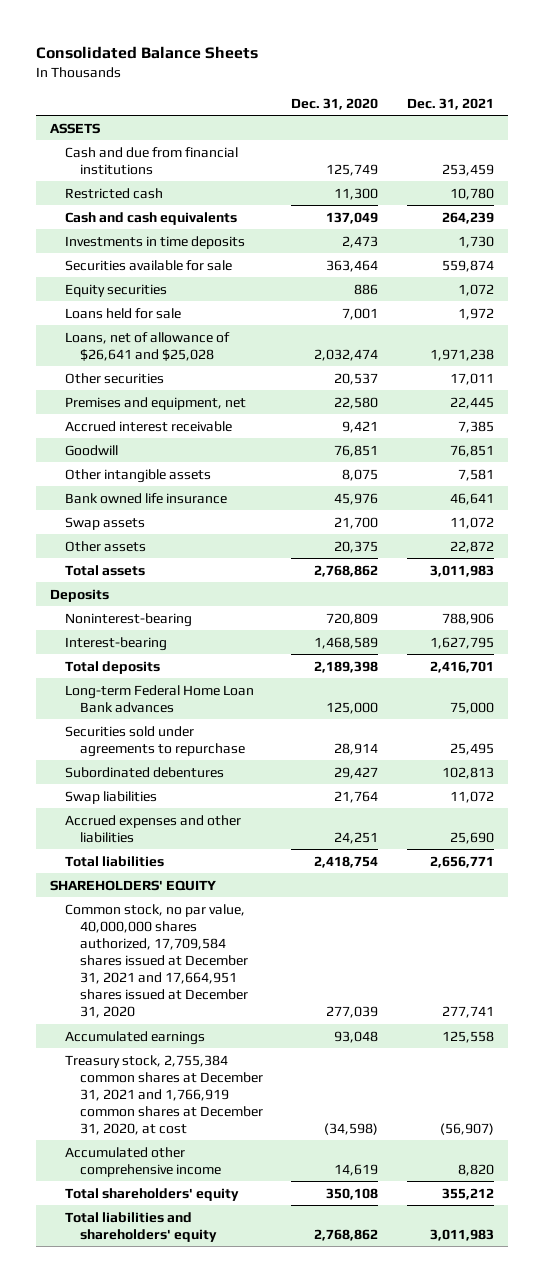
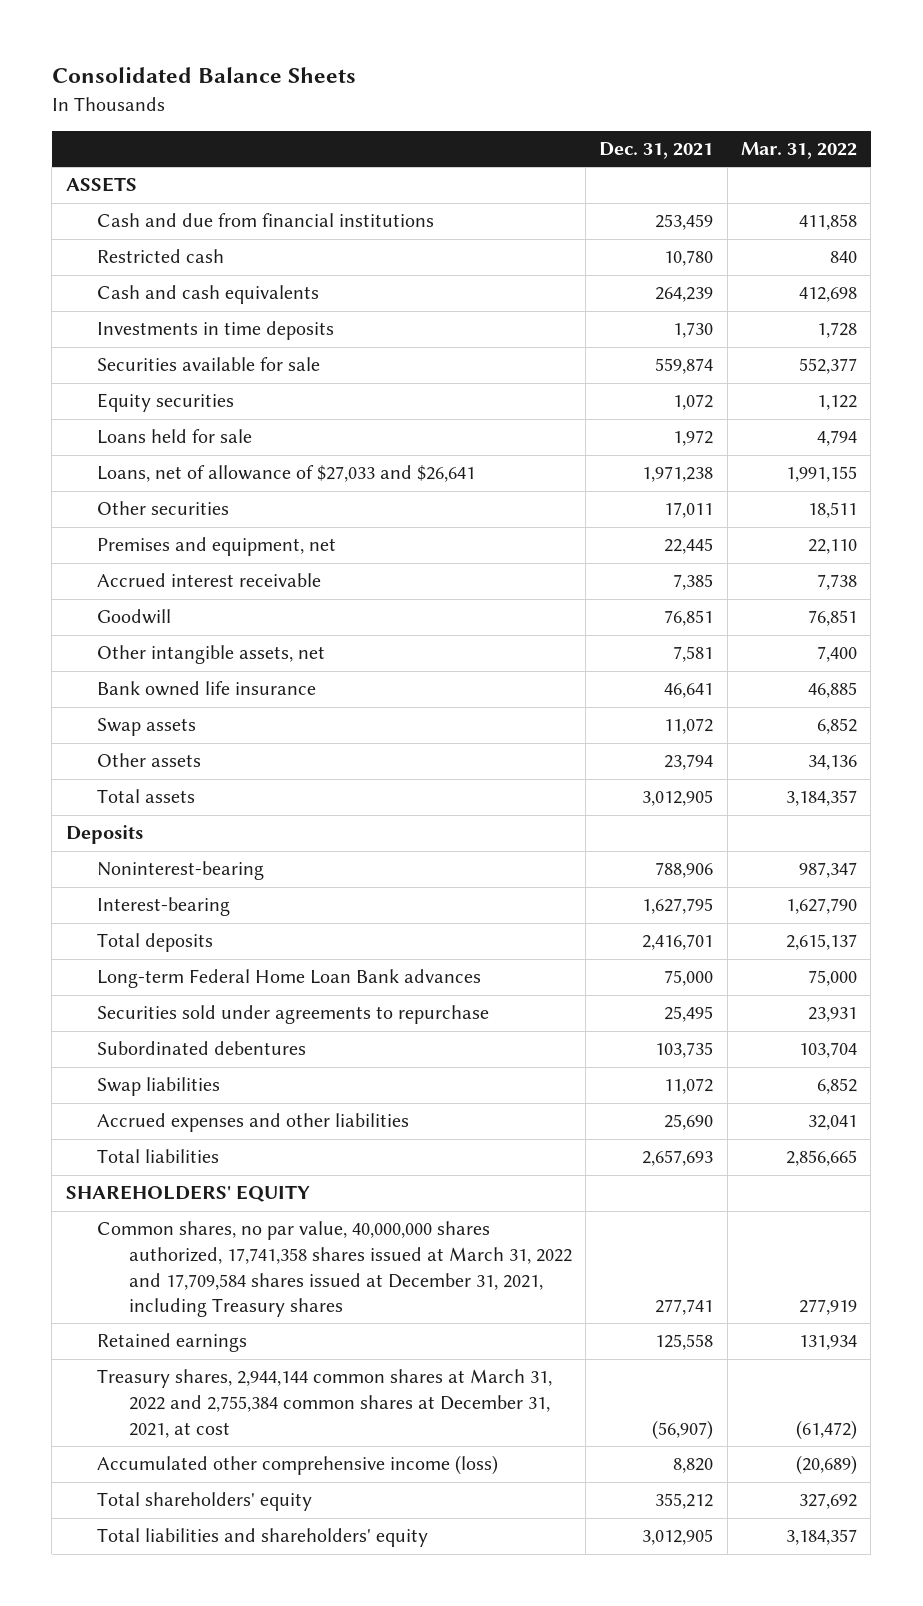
[291,97,379,110] Dec. 31, 2020 -> none
none -> [740,142,857,160] Mar. 31, 2022
[65,331,231,361] Loans, net of allowance of $26,641 and $25,028 -> [97,465,476,483] Loans, net of allowance of $27,033 and $26,641
[65,468,212,483] Other intangible assets -> [97,645,326,665] Other intangible assets, net
[450,540,495,553] 22,872 -> [664,754,714,771] 23,794
[430,564,495,577] 3,011,983 -> [642,790,714,807] 3,012,905
[442,766,495,779] 102,813 -> [655,1042,714,1059] 103,735
[430,855,495,868] 2,656,771 -> [642,1150,714,1167] 2,657,693
[65,903,248,1019] Common stock, no par value, 40,000,000 shares authorized, 17,709,584 shares issued at December 31, 2021 and 17,664,951 shares issued at December 31, 2020 -> [97,1221,572,1318] Common shares, no par value, 40,000,000 shares authorized, 17,741,358 shares issued at March 31, 2022 and 17,709,584 shares issued at December 31, 2021, including Treasury shares
[65,1030,206,1045] Accumulated earnings -> [97,1333,248,1353] Retained earnings
[65,1054,263,1135] Treasury stock, 2,755,384 common shares at December 31, 2021 and 1,766,919 common shares at December 31, 2020, at cost -> [97,1369,553,1438] Treasury shares, 2,944,144 common shares at March 31, 2022 and 2,755,384 common shares at December 31, 2021, at cost
[65,1146,221,1177] Accumulated other comprehensive income -> [97,1455,499,1476] Accumulated other comprehensive income (loss)
[430,1228,495,1241] 3,011,983 -> [642,1529,714,1546] 3,012,905

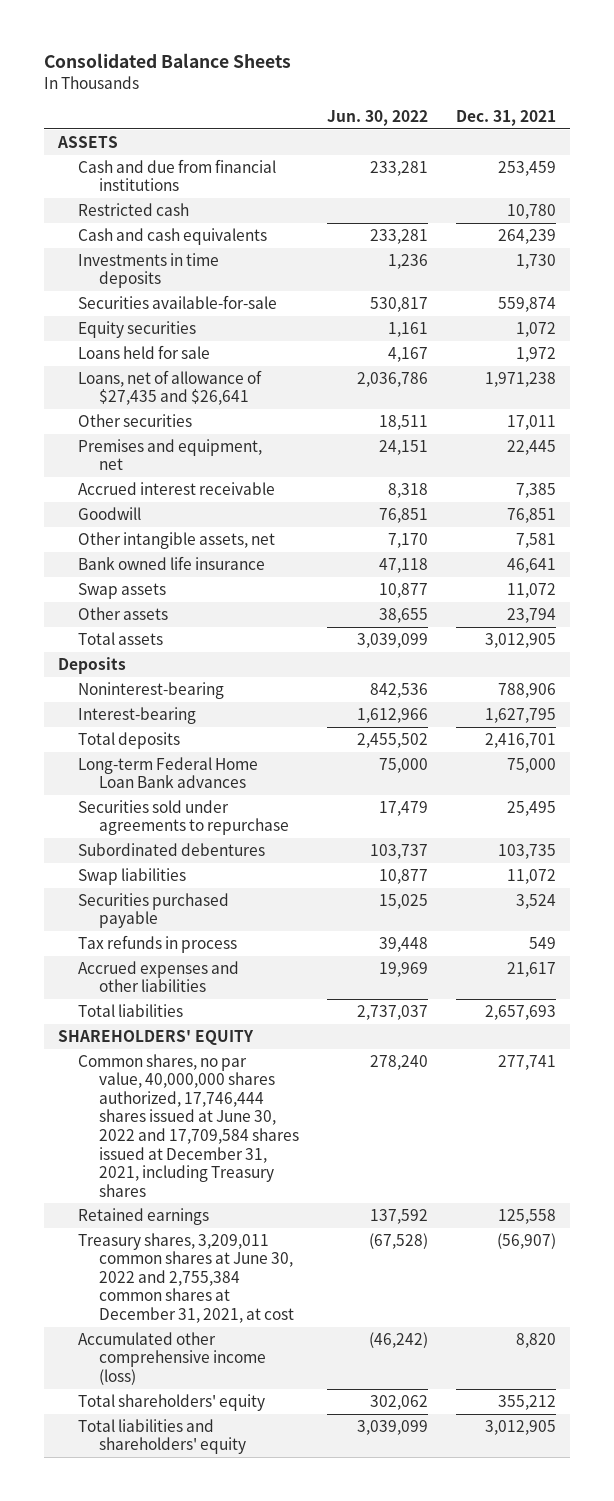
[740,142,857,160] Mar. 31, 2022 -> none
none -> [326,110,428,127] Jun. 30, 2022
[97,357,321,372] Securities available for sale -> [78,294,278,309] Securities available-for-sale
[97,465,476,483] Loans, net of allowance of $27,033 and $26,641 -> [78,369,263,406] Loans, net of allowance of $27,435 and $26,641
none -> [78,892,230,929] Securities purchased payable
none -> [78,934,238,953] Tax refunds in process
[664,1114,714,1131] 25,690 -> [506,961,556,977] 21,617
[97,1221,572,1318] Common shares, no par value, 40,000,000 shares authorized, 17,741,358 shares issued at March 31, 2022 and 17,709,584 shares issued at December 31, 2021, including Treasury shares -> [78,1053,299,1197] Common shares, no par value, 40,000,000 shares authorized, 17,746,444 shares issued at June 30, 2022 and 17,709,584 shares issued at December 31, 2021, including Treasury shares
[97,1369,553,1438] Treasury shares, 2,944,144 common shares at March 31, 2022 and 2,755,384 common shares at December 31, 2021, at cost -> [78,1232,294,1323] Treasury shares, 3,209,011 common shares at June 30, 2022 and 2,755,384 common shares at December 31, 2021, at cost

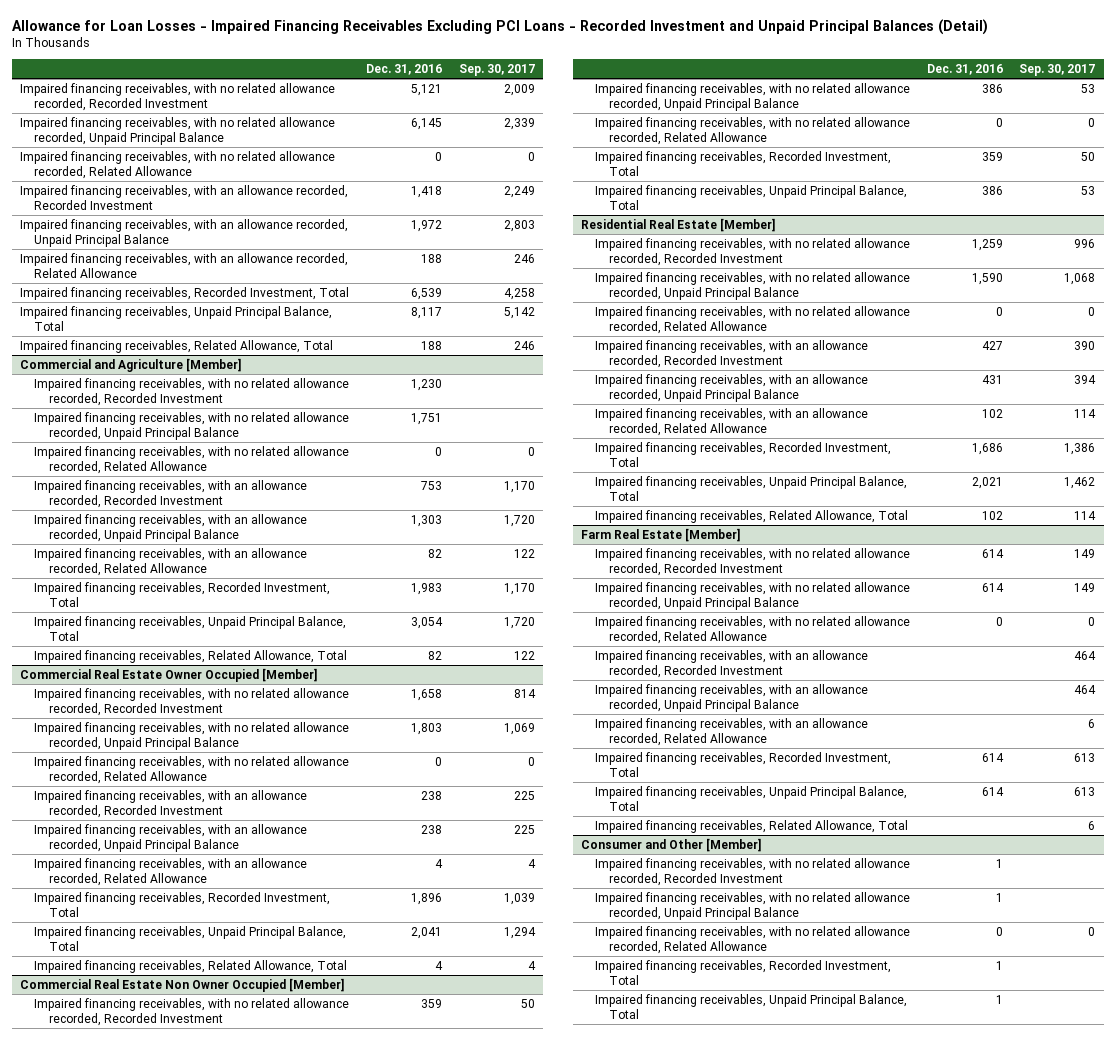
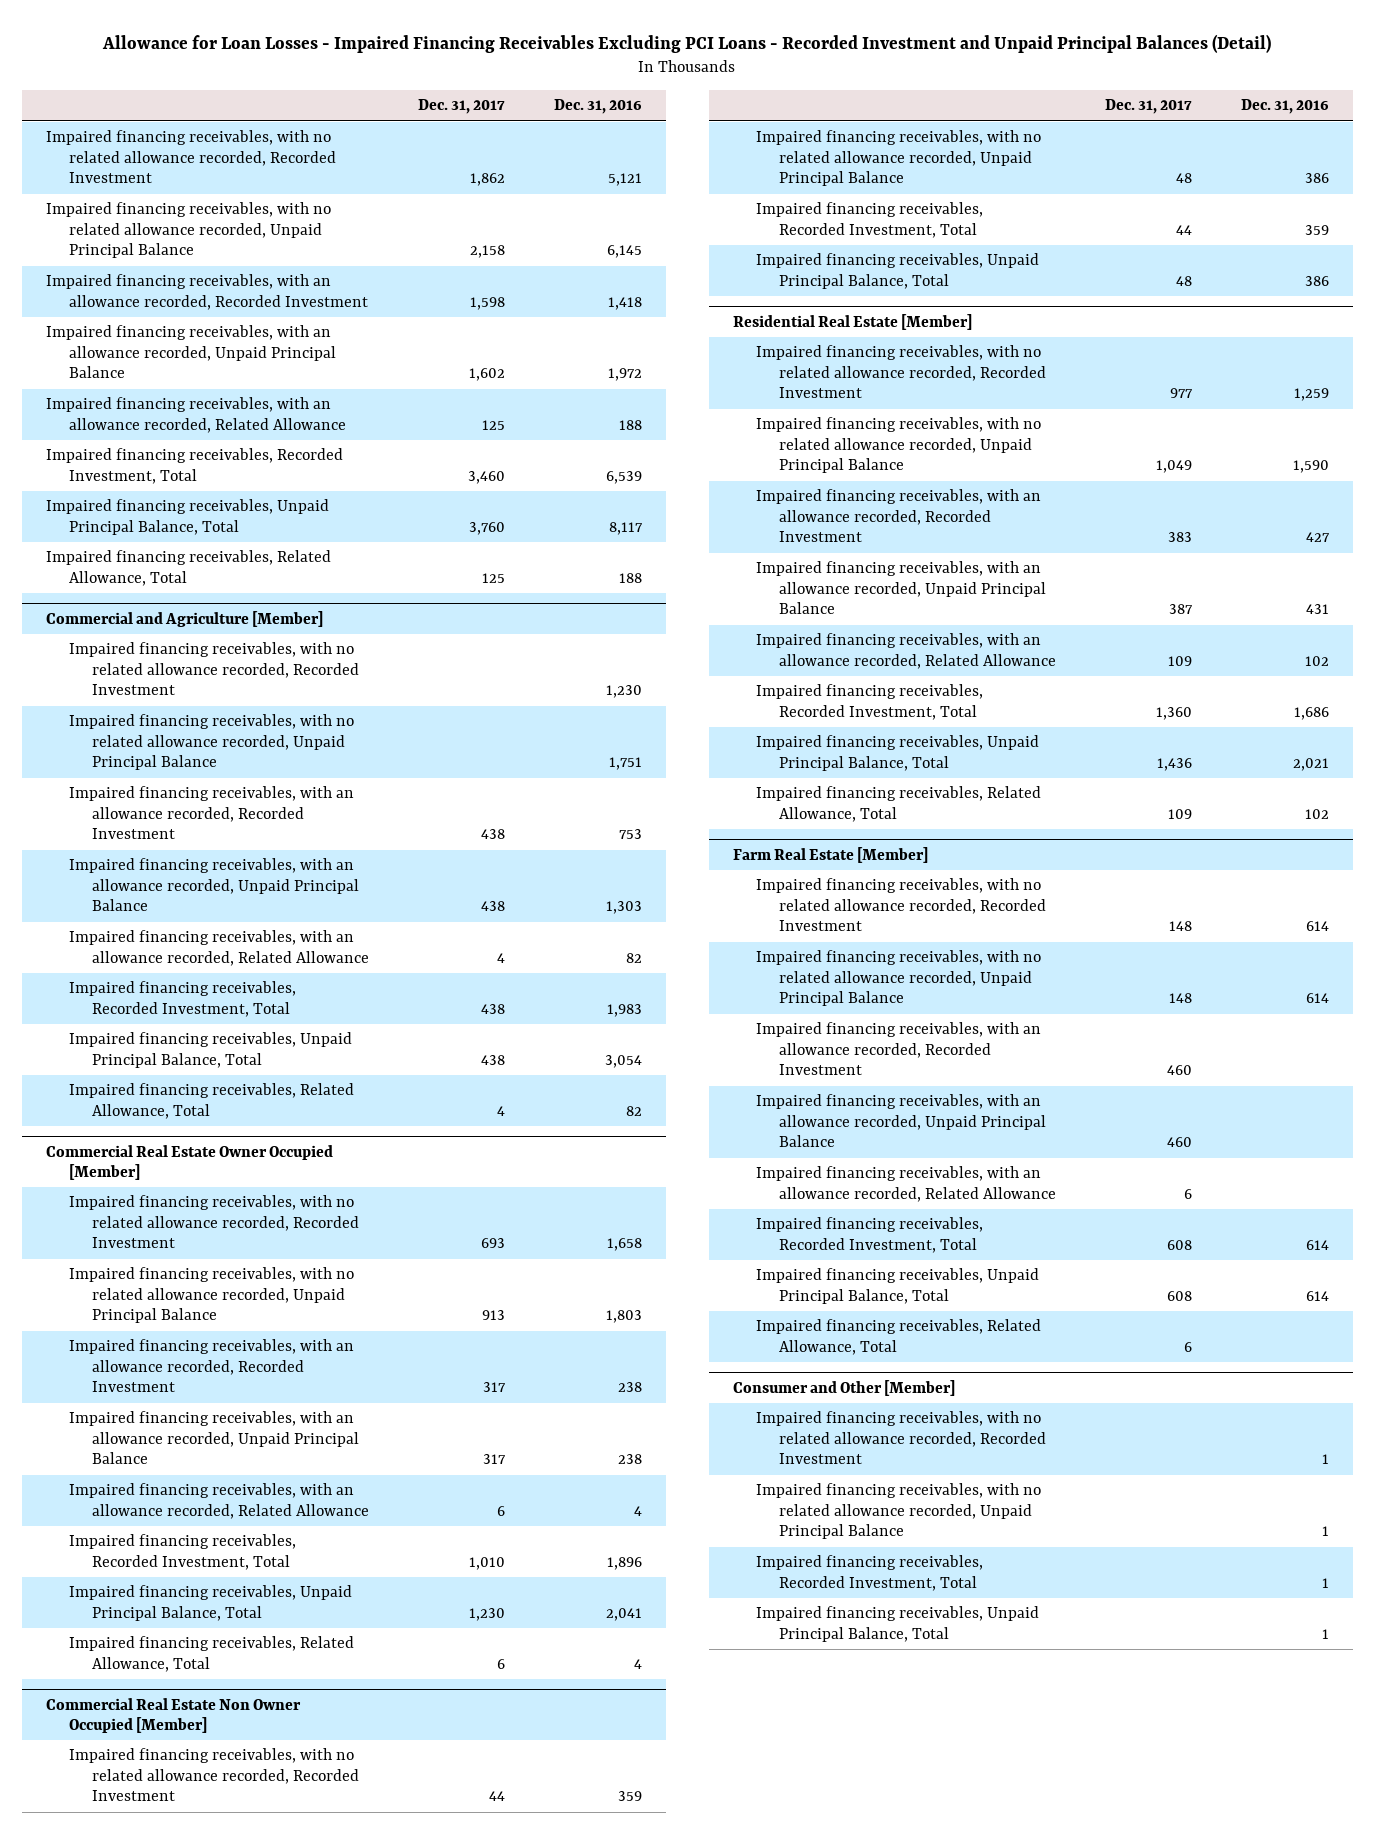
[458,63,535,76] Sep. 30, 2017 -> none
none -> [417,99,505,115] Dec. 31, 2017
[20,150,336,179] Impaired financing receivables, with no related allowance recorded, Related Allowance -> none
[34,445,350,474] Impaired financing receivables, with no related allowance recorded, Related Allowance -> none
[34,755,350,784] Impaired financing receivables, with no related allowance recorded, Related Allowance -> none
[595,116,911,145] Impaired financing receivables, with no related allowance recorded, Related Allowance -> none
[595,305,911,334] Impaired financing receivables, with no related allowance recorded, Related Allowance -> none
[595,615,911,644] Impaired financing receivables, with no related allowance recorded, Related Allowance -> none
[595,925,911,954] Impaired financing receivables, with no related allowance recorded, Related Allowance -> none

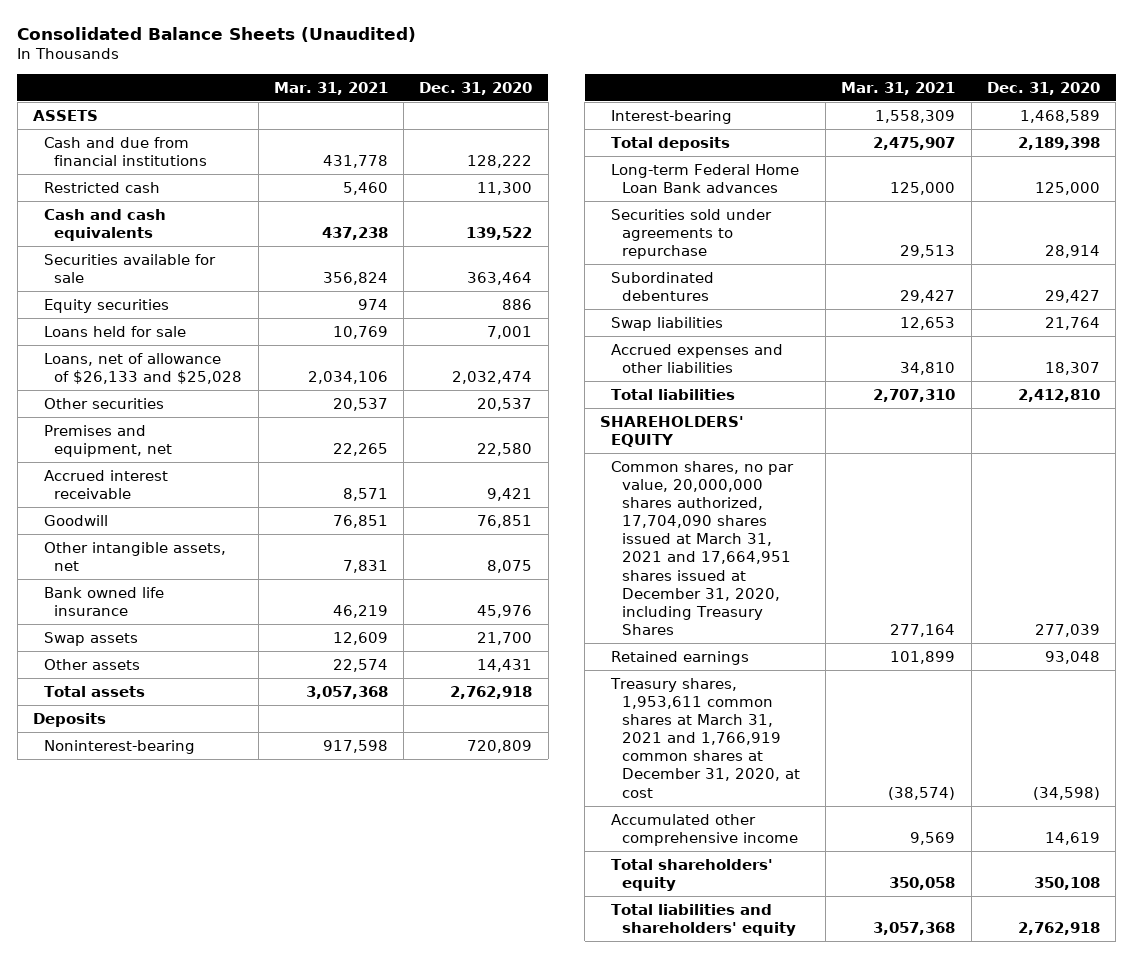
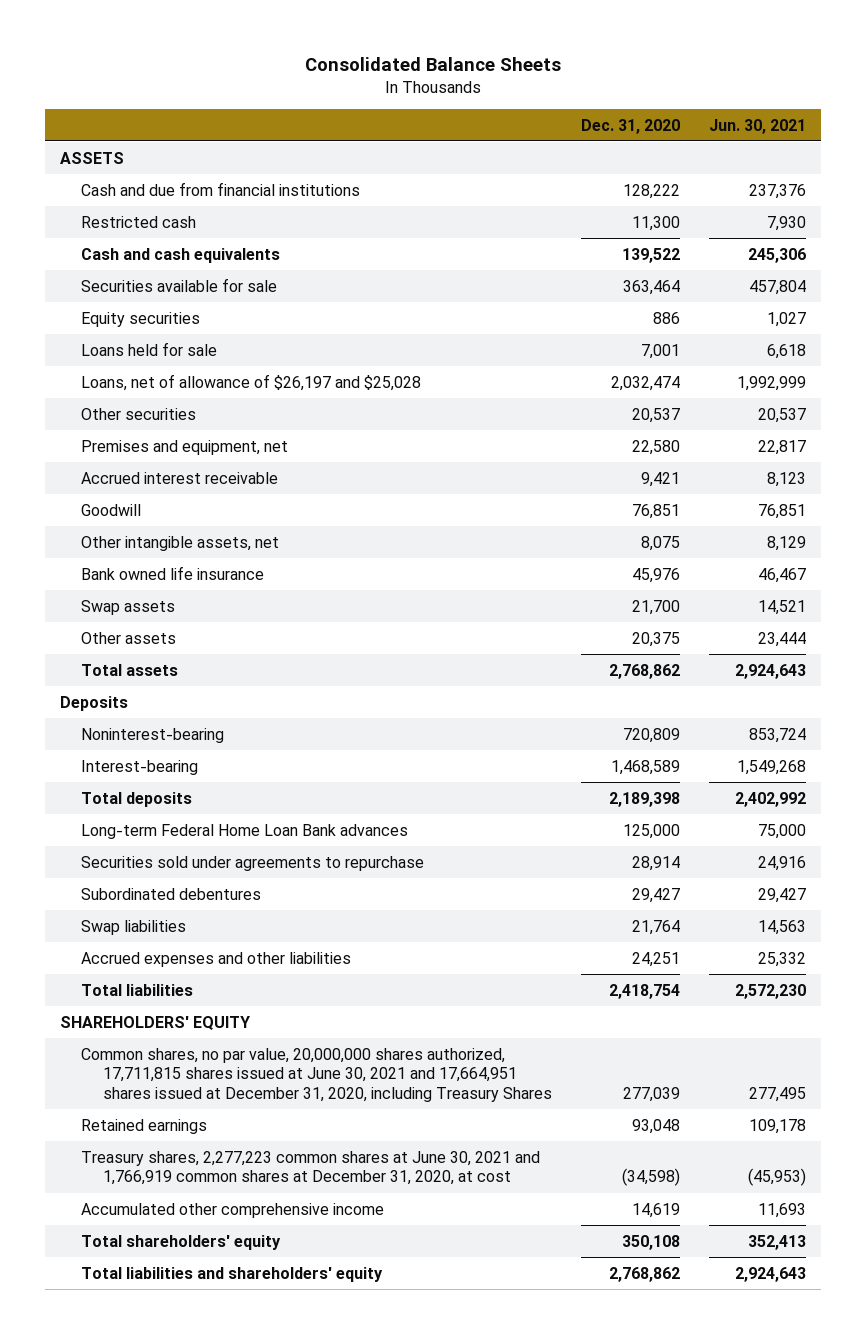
[17,26,417,42] Consolidated Balance Sheets (Unaudited) -> [305,56,562,71] Consolidated Balance Sheets
[273,81,388,95] Mar. 31, 2021 -> none
none -> [709,118,807,134] Jun. 30, 2021
[43,352,243,384] Loans, net of allowance of $26,133 and $25,028 -> [81,373,422,391] Loans, net of allowance of $26,197 and $25,028
[477,658,533,672] 14,431 -> [632,631,681,647] 20,375
[450,685,533,699] 2,762,918 -> [609,663,681,679] 2,768,862
[1044,361,1100,375] 18,307 -> [632,951,681,967] 24,251
[1017,388,1100,402] 2,412,810 -> [609,983,681,999] 2,418,754
[611,460,795,636] Common shares, no par value, 20,000,000 shares authorized, 17,704,090 shares issued at March 31, 2021 and 17,664,951 shares issued at December 31, 2020, including Treasury Shares -> [81,1047,552,1103] Common shares, no par value, 20,000,000 shares authorized, 17,711,815 shares issued at June 30, 2021 and 17,664,951 shares issued at December 31, 2020, including Treasury Shares
[610,677,800,798] Treasury shares, 1,953,611 common shares at March 31, 2021 and 1,766,919 common shares at December 31, 2020, at cost -> [81,1150,541,1186] Treasury shares, 2,277,223 common shares at June 30, 2021 and 1,766,919 common shares at December 31, 2020, at cost
[1017,921,1100,935] 2,762,918 -> [609,1266,681,1282] 2,768,862

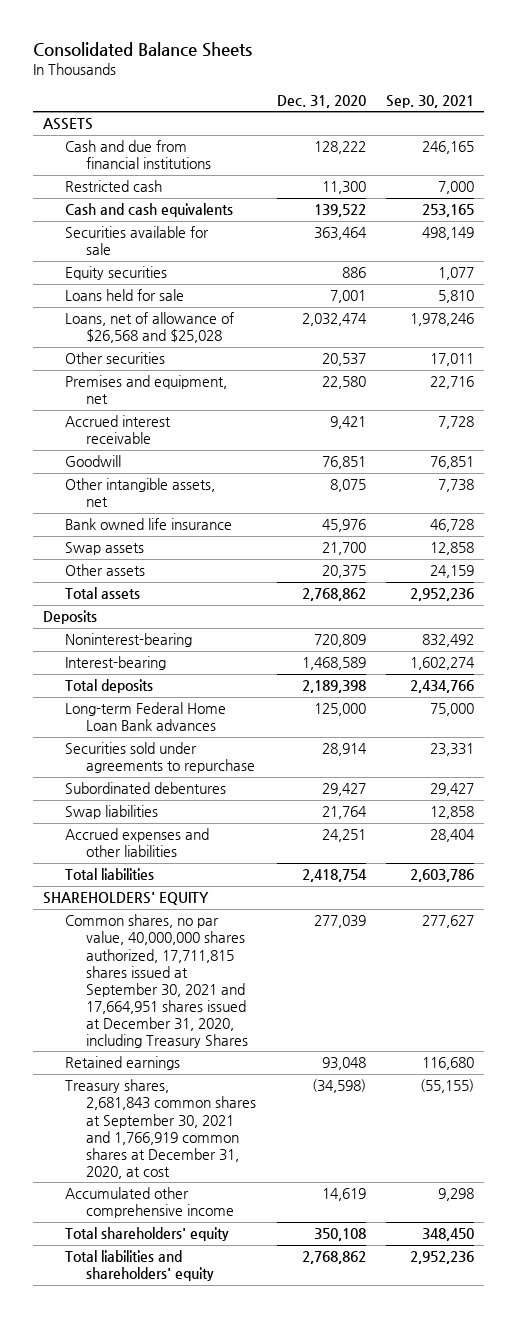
[709,118,807,134] Jun. 30, 2021 -> none
none -> [386,94,475,108] Sep. 30, 2021
[81,373,422,391] Loans, net of allowance of $26,197 and $25,028 -> [64,312,234,344] Loans, net of allowance of $26,568 and $25,028
[81,1047,552,1103] Common shares, no par value, 20,000,000 shares authorized, 17,711,815 shares issued at June 30, 2021 and 17,664,951 shares issued at December 31, 2020, including Treasury Shares -> [64,914,249,1048] Common shares, no par value, 40,000,000 shares authorized, 17,711,815 shares issued at September 30, 2021 and 17,664,951 shares issued at December 31, 2020, including Treasury Shares
[81,1150,541,1186] Treasury shares, 2,277,223 common shares at June 30, 2021 and 1,766,919 common shares at December 31, 2020, at cost -> [64,1079,257,1179] Treasury shares, 2,681,843 common shares at September 30, 2021 and 1,766,919 common shares at December 31, 2020, at cost

